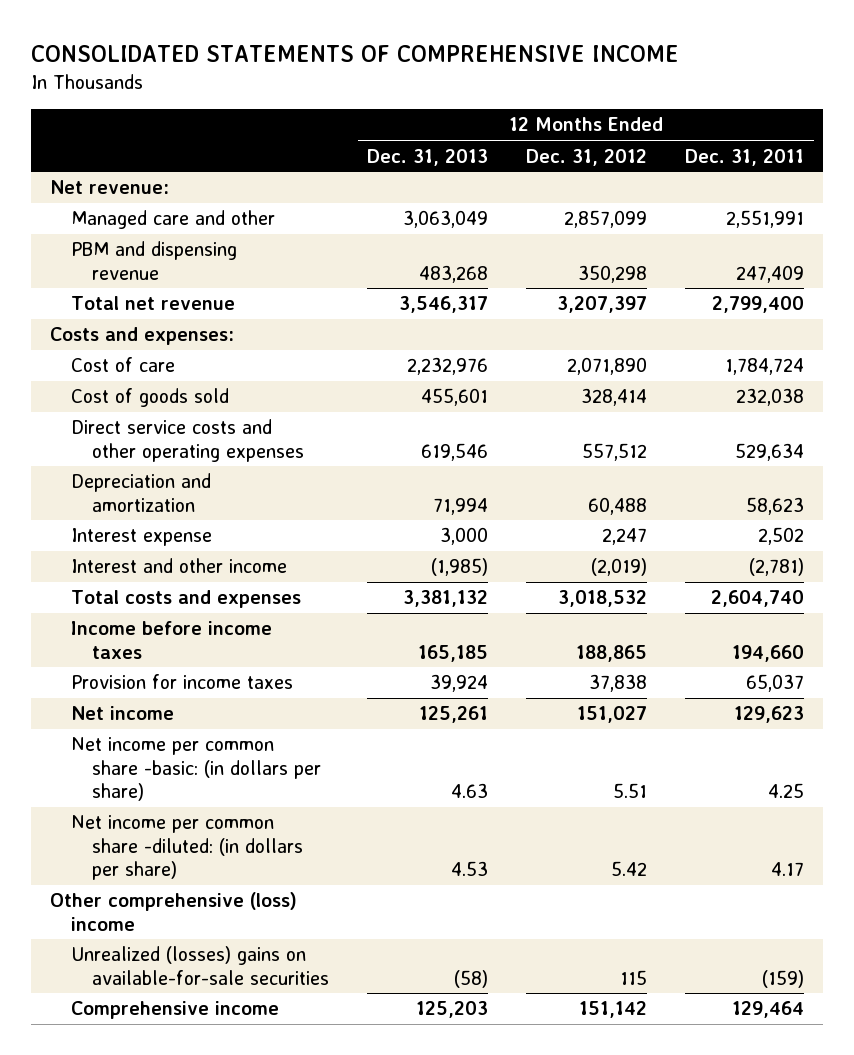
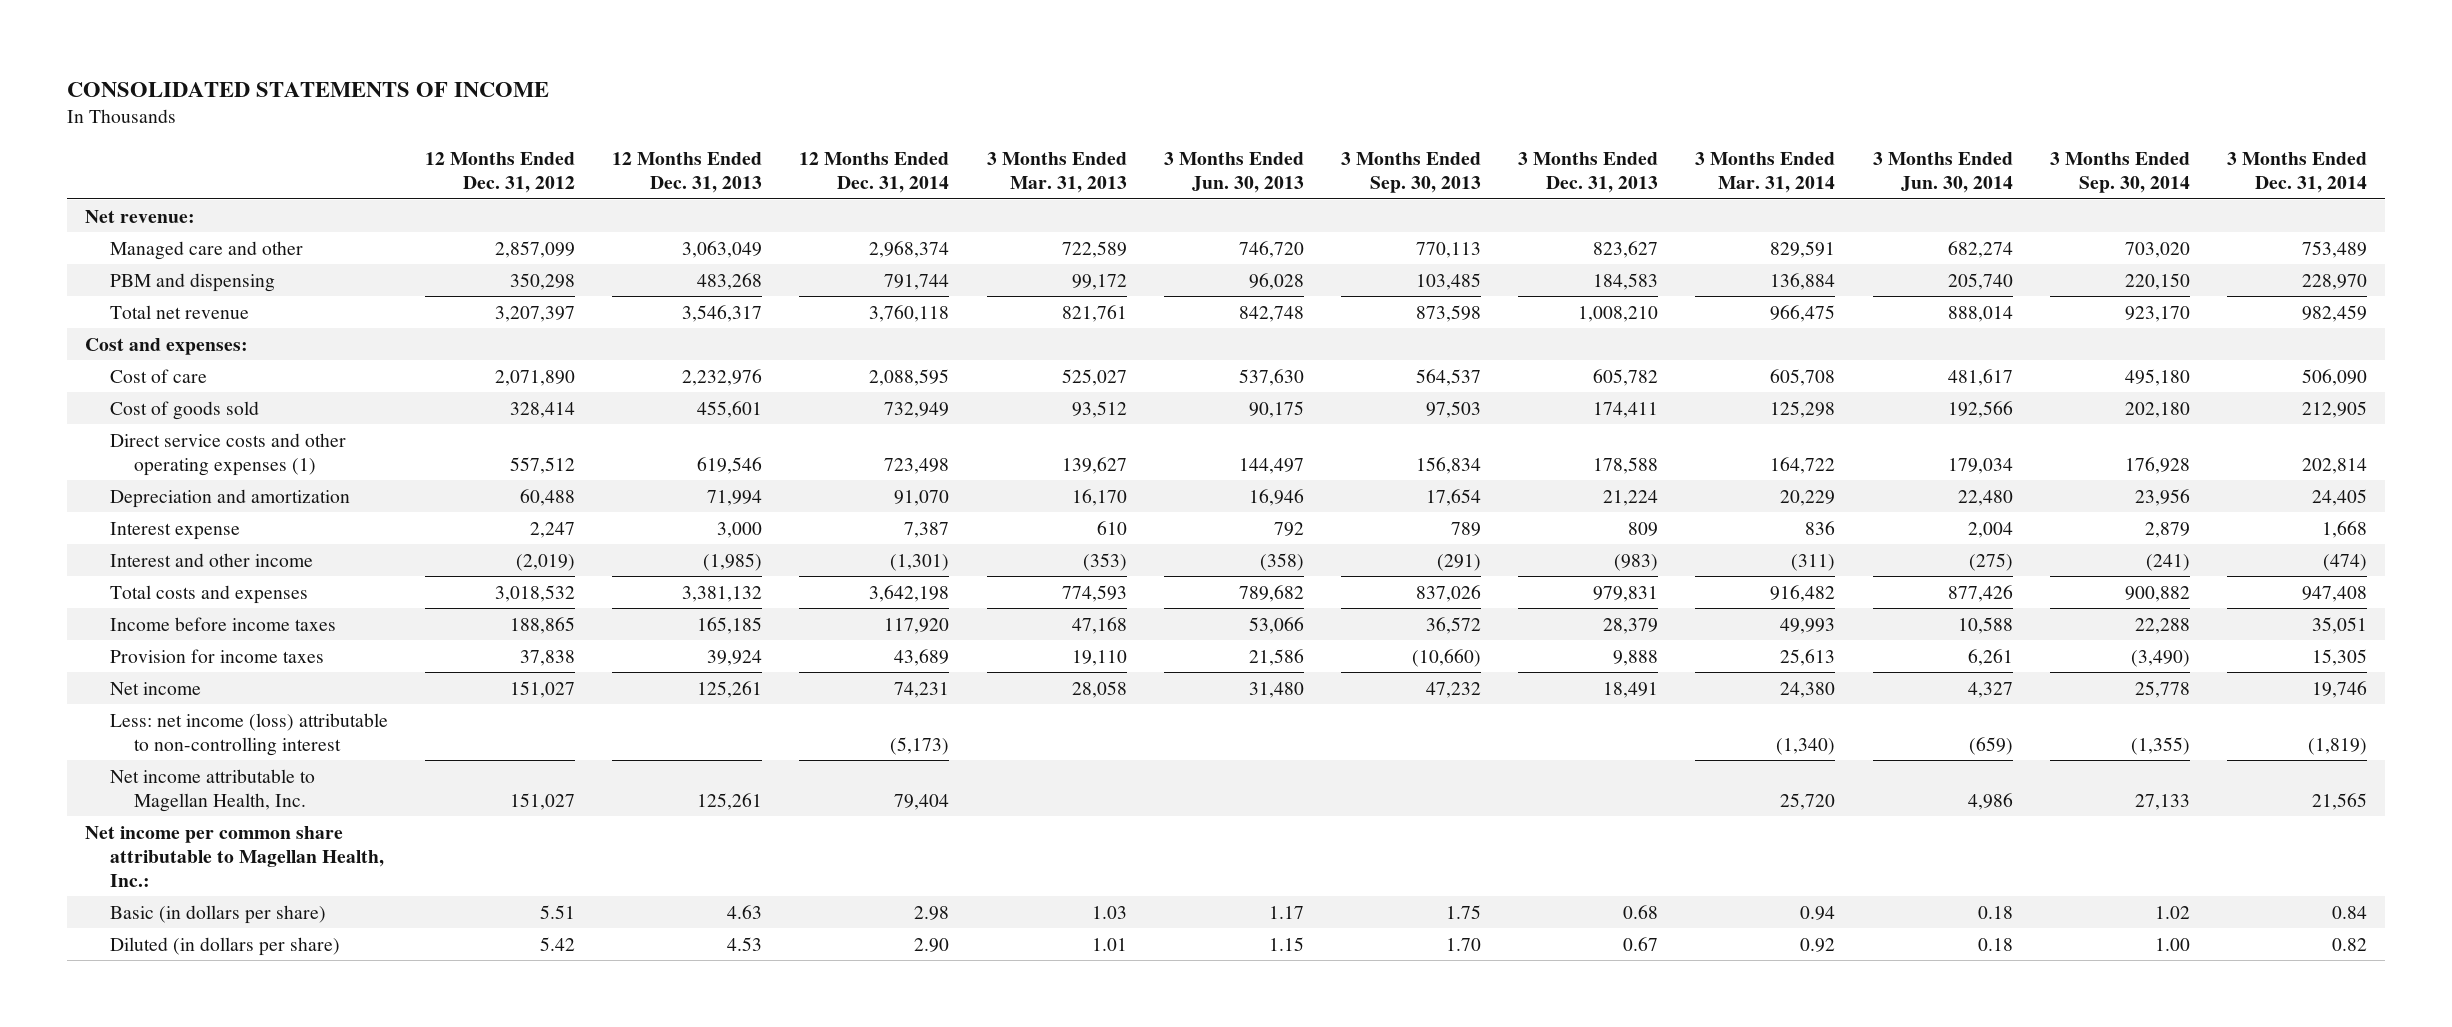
[30,44,679,62] CONSOLIDATED STATEMENTS OF COMPREHENSIVE INCOME -> [66,81,549,97] CONSOLIDATED STATEMENTS OF INCOME
[685,148,805,166] Dec. 31, 2011 -> none
none -> [799,151,950,193] 12 Months Ended Dec. 31, 2014
none -> [986,151,1127,193] 3 Months Ended Mar. 31, 2013
none -> [1163,151,1304,193] 3 Months Ended Jun. 30, 2013
none -> [1340,151,1481,193] 3 Months Ended Sep. 30, 2013
none -> [1518,151,1659,193] 3 Months Ended Dec. 31, 2013
none -> [1695,151,1836,193] 3 Months Ended Mar. 31, 2014
none -> [1872,151,2013,193] 3 Months Ended Jun. 30, 2014
none -> [2049,151,2190,193] 3 Months Ended Sep. 30, 2014
none -> [2226,151,2367,193] 3 Months Ended Dec. 31, 2014
[71,241,238,280] PBM and dispensing revenue -> [109,272,275,292] PBM and dispensing
[49,327,234,346] Costs and expenses: -> [85,337,249,355] Cost and expenses:
[71,419,305,462] Direct service costs and other operating expenses -> [109,432,346,476] Direct service costs and other operating expenses (1)
[49,892,297,931] Other comprehensive (loss) income -> none
[71,946,330,985] Unrealized (losses) gains on available-for-sale securities -> none
[71,1001,280,1020] Comprehensive income -> none
none -> [109,712,388,756] Less: net income (loss) attributable to non-controlling interest
none -> [109,768,315,812] Net income attributable to Magellan Health, Inc.
none -> [85,825,384,887] Net income per common share attributable to Magellan Health, Inc.:
[71,737,322,801] Net income per common share -basic: (in dollars per share) -> [109,904,326,924] Basic (in dollars per share)
[71,815,304,880] Net income per common share -diluted: (in dollars per share) -> [109,936,340,956] Diluted (in dollars per share)

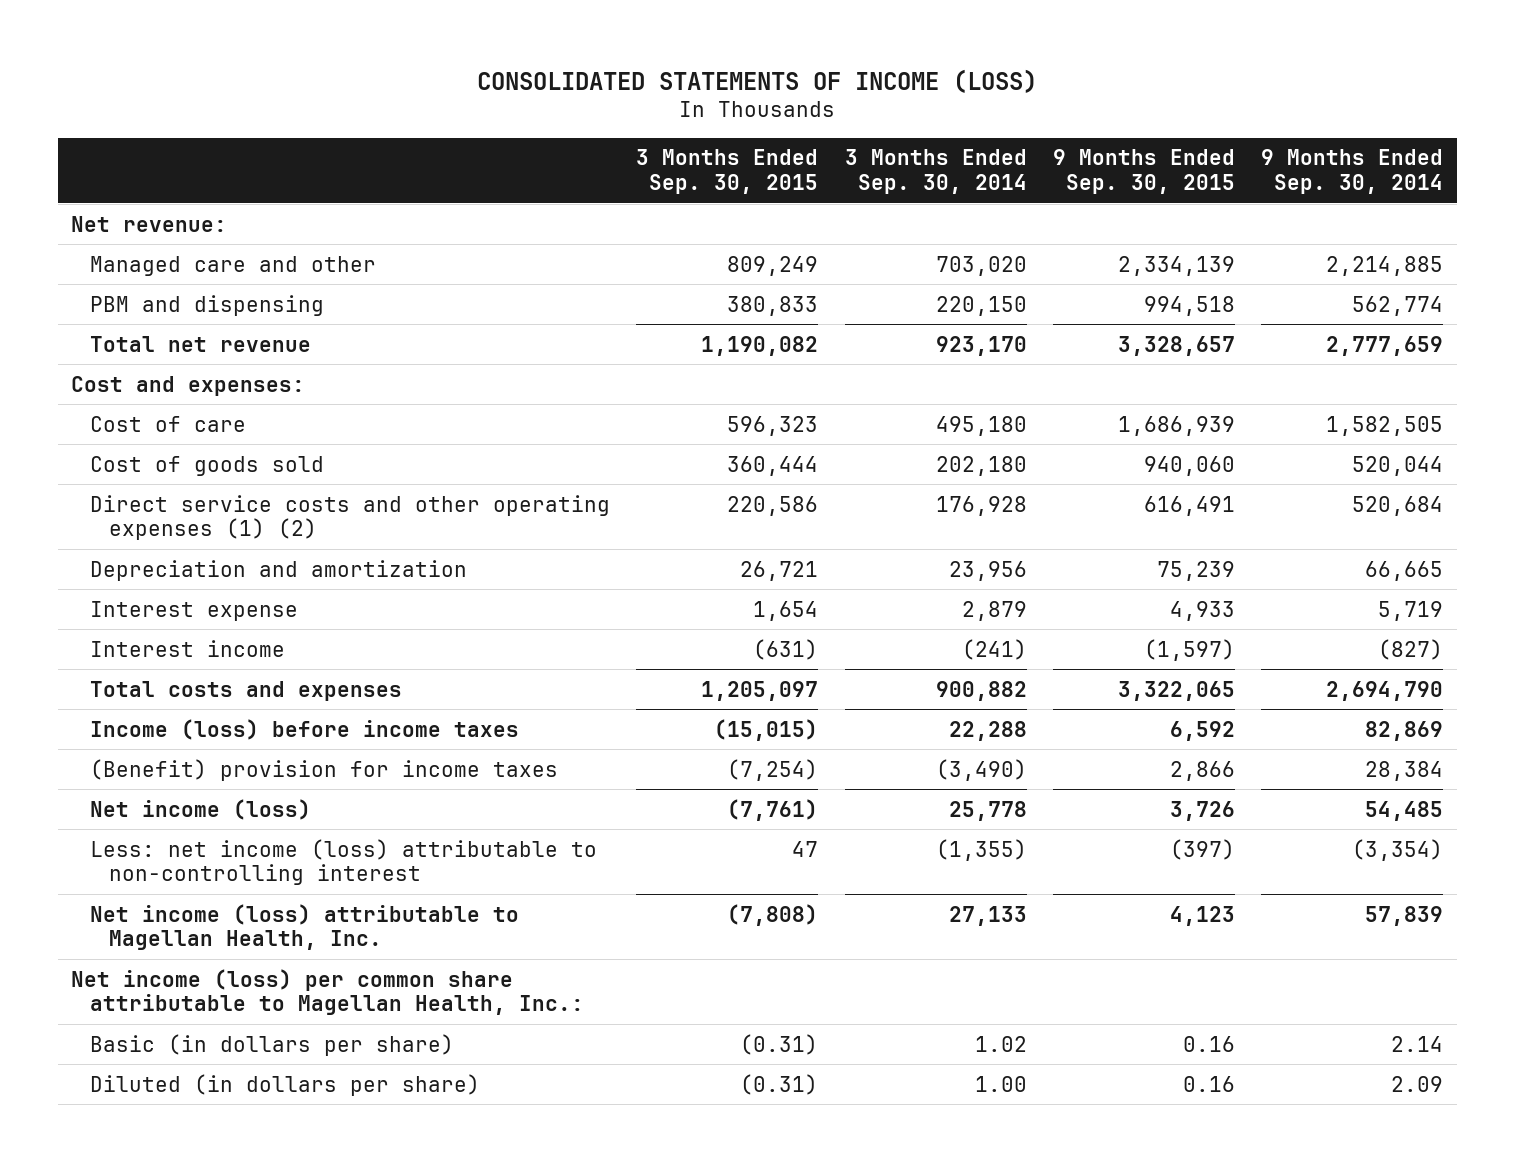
[66,81,549,97] CONSOLIDATED STATEMENTS OF INCOME -> [477,68,1038,93] CONSOLIDATED STATEMENTS OF INCOME (LOSS)
[425,151,576,193] 12 Months Ended Dec. 31, 2012 -> none
[612,151,763,193] 12 Months Ended Dec. 31, 2013 -> none
[799,151,950,193] 12 Months Ended Dec. 31, 2014 -> none
[986,151,1127,193] 3 Months Ended Mar. 31, 2013 -> none
[1163,151,1304,193] 3 Months Ended Jun. 30, 2013 -> none
[1340,151,1481,193] 3 Months Ended Sep. 30, 2013 -> none
[1518,151,1659,193] 3 Months Ended Dec. 31, 2013 -> none
[1695,151,1836,193] 3 Months Ended Mar. 31, 2014 -> none
[1872,151,2013,193] 3 Months Ended Jun. 30, 2014 -> none
[2226,151,2367,193] 3 Months Ended Dec. 31, 2014 -> none
none -> [636,149,819,195] 3 Months Ended Sep. 30, 2015
none -> [1053,149,1236,195] 9 Months Ended Sep. 30, 2015
none -> [1261,149,1444,195] 9 Months Ended Sep. 30, 2014
[109,432,346,476] Direct service costs and other operating expenses (1) -> [89,494,610,541] Direct service costs and other operating expenses (1) (2)
[109,552,313,567] Interest and other income -> [89,639,285,657] Interest income
[109,616,336,631] Income before income taxes -> [89,718,519,740] Income (loss) before income taxes
[109,648,324,663] Provision for income taxes -> [89,758,558,781] (Benefit) provision for income taxes
[109,681,201,695] Net income -> [89,798,311,820] Net income (loss)
[109,768,315,812] Net income attributable to Magellan Health, Inc. -> [89,903,519,951] Net income (loss) attributable to Magellan Health, Inc.
[85,825,384,887] Net income per common share attributable to Magellan Health, Inc.: -> [70,968,584,1016] Net income (loss) per common share attributable to Magellan Health, Inc.:

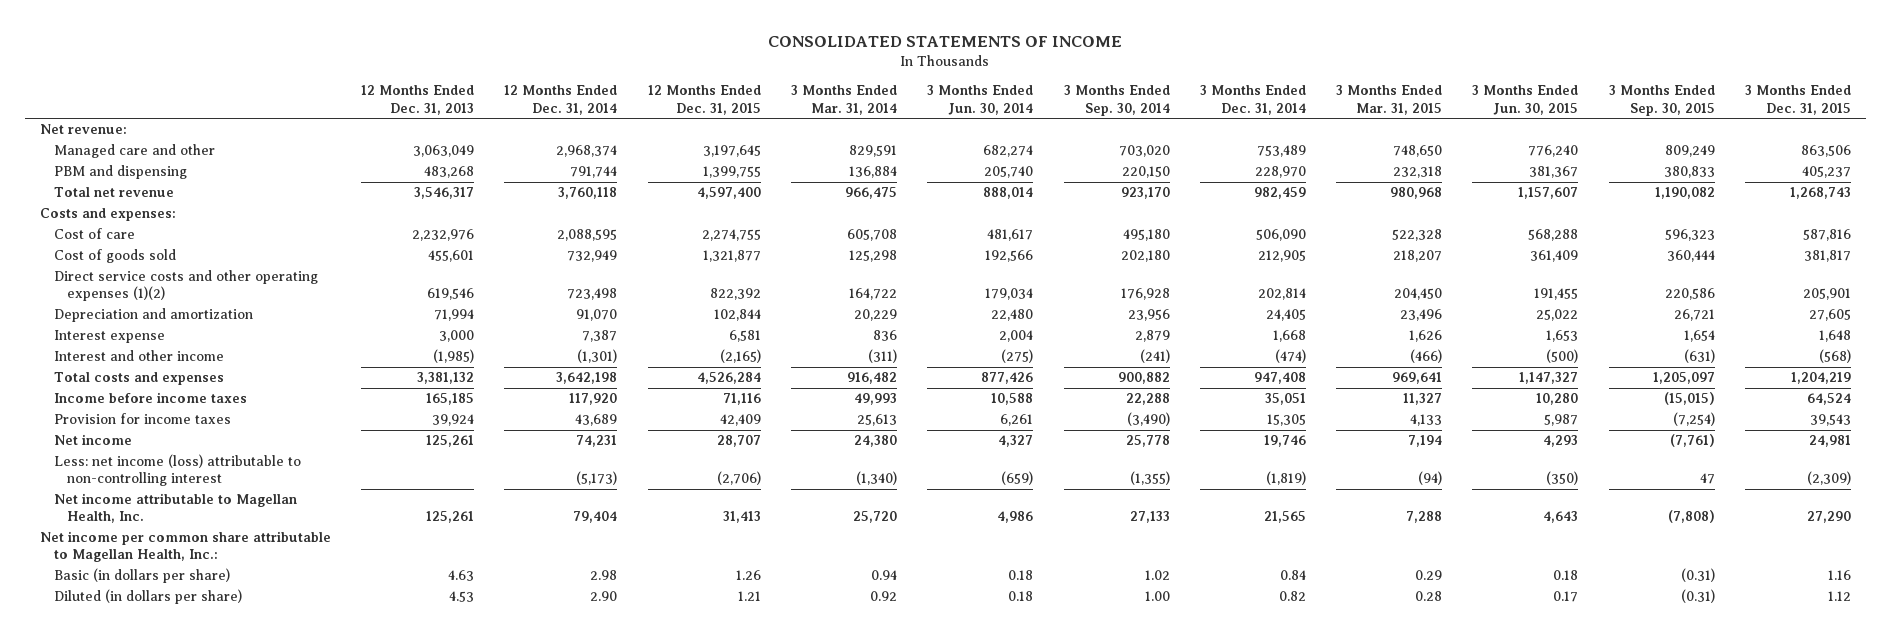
[477,68,1038,93] CONSOLIDATED STATEMENTS OF INCOME (LOSS) -> [768,35,1123,47] CONSOLIDATED STATEMENTS OF INCOME
[1053,149,1236,195] 9 Months Ended Sep. 30, 2015 -> none
[1261,149,1444,195] 9 Months Ended Sep. 30, 2014 -> none
none -> [361,85,475,115] 12 Months Ended Dec. 31, 2013
none -> [504,85,618,115] 12 Months Ended Dec. 31, 2014
none -> [647,85,761,115] 12 Months Ended Dec. 31, 2015
none -> [790,85,897,115] 3 Months Ended Mar. 31, 2014
none -> [927,85,1034,115] 3 Months Ended Jun. 30, 2014
none -> [1199,85,1306,115] 3 Months Ended Dec. 31, 2014
none -> [1336,85,1443,115] 3 Months Ended Mar. 31, 2015
none -> [1472,85,1579,115] 3 Months Ended Jun. 30, 2015
none -> [1745,85,1852,115] 3 Months Ended Dec. 31, 2015
[70,375,305,396] Cost and expenses: -> [39,208,176,222] Costs and expenses:
[89,494,610,541] Direct service costs and other operating expenses (1) (2) -> [53,270,318,302] Direct service costs and other operating expenses (1)(2)
[89,639,285,657] Interest income -> [53,350,224,362] Interest and other income
[89,718,519,740] Income (loss) before income taxes -> [53,392,247,404] Income before income taxes
[89,758,558,781] (Benefit) provision for income taxes -> [53,413,231,425] Provision for income taxes
[89,798,311,820] Net income (loss) -> [53,434,132,446] Net income
[89,903,519,951] Net income (loss) attributable to Magellan Health, Inc. -> [53,493,297,524] Net income attributable to Magellan Health, Inc.
[70,968,584,1016] Net income (loss) per common share attributable to Magellan Health, Inc.: -> [39,531,331,563] Net income per common share attributable to Magellan Health, Inc.:

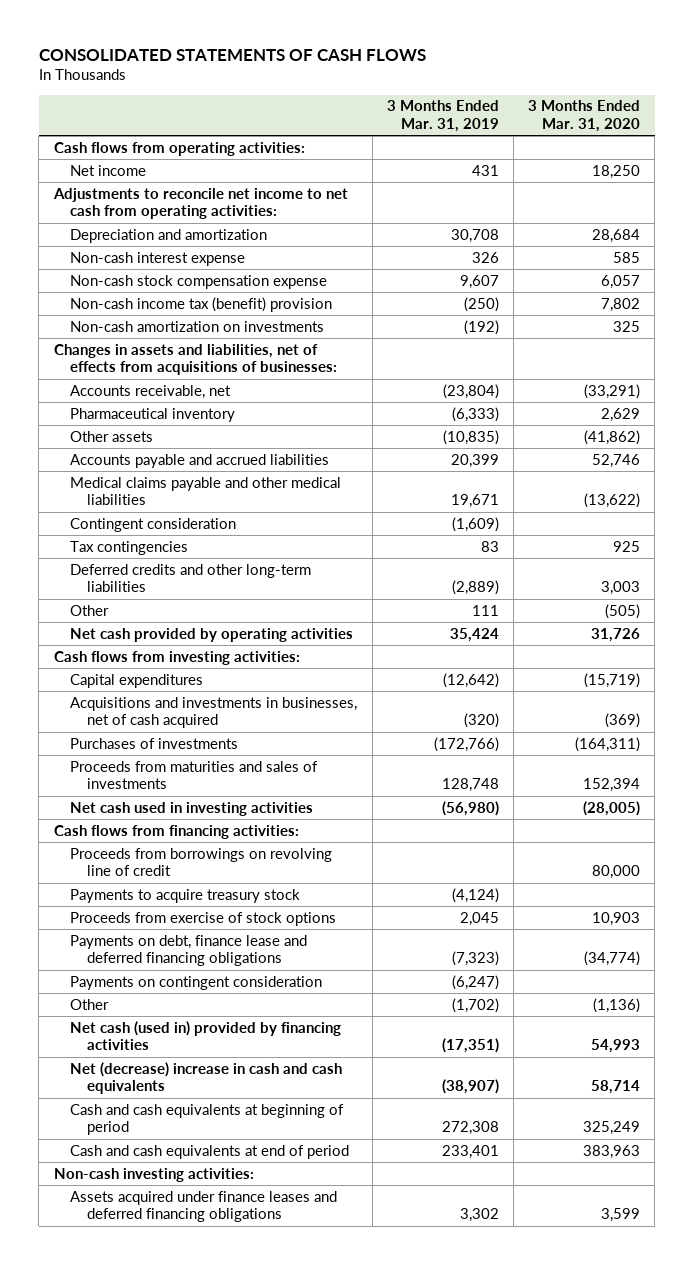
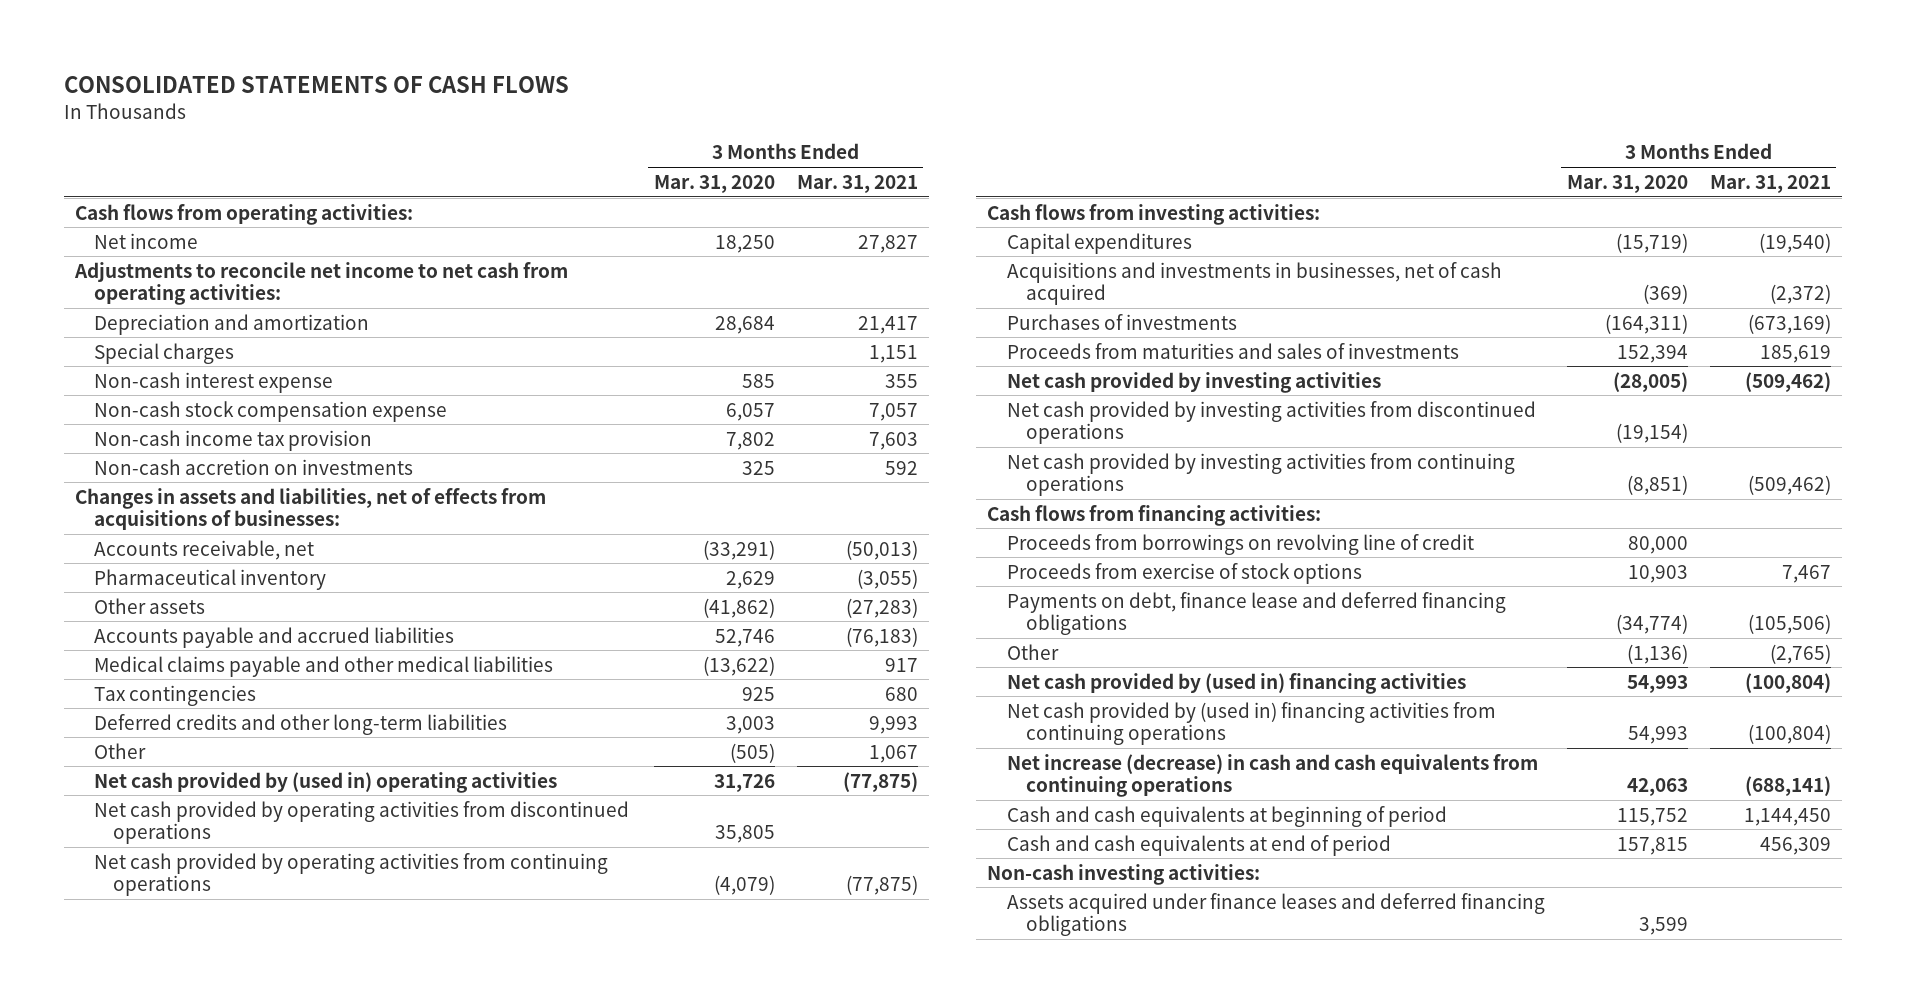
[386,100,499,133] 3 Months Ended Mar. 31, 2019 -> none
none -> [796,174,918,193] Mar. 31, 2021
none -> [93,342,234,364] Special charges
[70,296,333,312] Non-cash income tax (benefit) provision -> [93,429,372,451] Non-cash income tax provision
[70,320,325,332] Non-cash amortization on investments -> [93,458,413,475] Non-cash accretion on investments
[70,517,237,532] Contingent consideration -> none
[70,627,354,642] Net cash provided by operating activities -> [93,771,557,793] Net cash provided by (used in) operating activities
none -> [93,800,629,845] Net cash provided by operating activities from discontinued operations
none -> [93,852,608,897] Net cash provided by operating activities from continuing operations
[70,801,314,816] Net cash used in investing activities -> [1006,371,1381,393] Net cash provided by investing activities
none -> [1006,400,1536,445] Net cash provided by investing activities from discontinued operations
none -> [1006,452,1515,497] Net cash provided by investing activities from continuing operations
[70,888,301,903] Payments to acquire treasury stock -> none
[70,975,323,990] Payments on contingent consideration -> none
[70,1020,342,1051] Net cash (used in) provided by financing activities -> [1006,672,1466,694] Net cash provided by (used in) financing activities
none -> [1006,701,1496,746] Net cash provided by (used in) financing activities from continuing operations
[70,1061,343,1095] Net (decrease) increase in cash and cash equivalents -> [1006,753,1538,798] Net increase (decrease) in cash and cash equivalents from continuing operations
[591,1080,641,1095] 58,714 -> [1626,778,1688,797] 42,063
[583,1121,641,1136] 325,249 -> [1616,807,1688,826] 115,752
[583,1144,641,1159] 383,963 -> [1616,836,1688,855] 157,815

